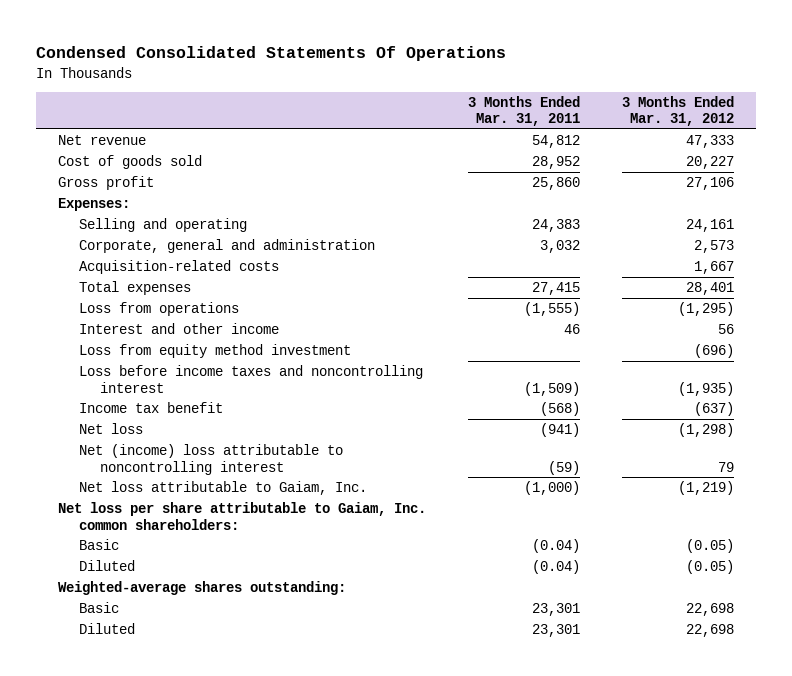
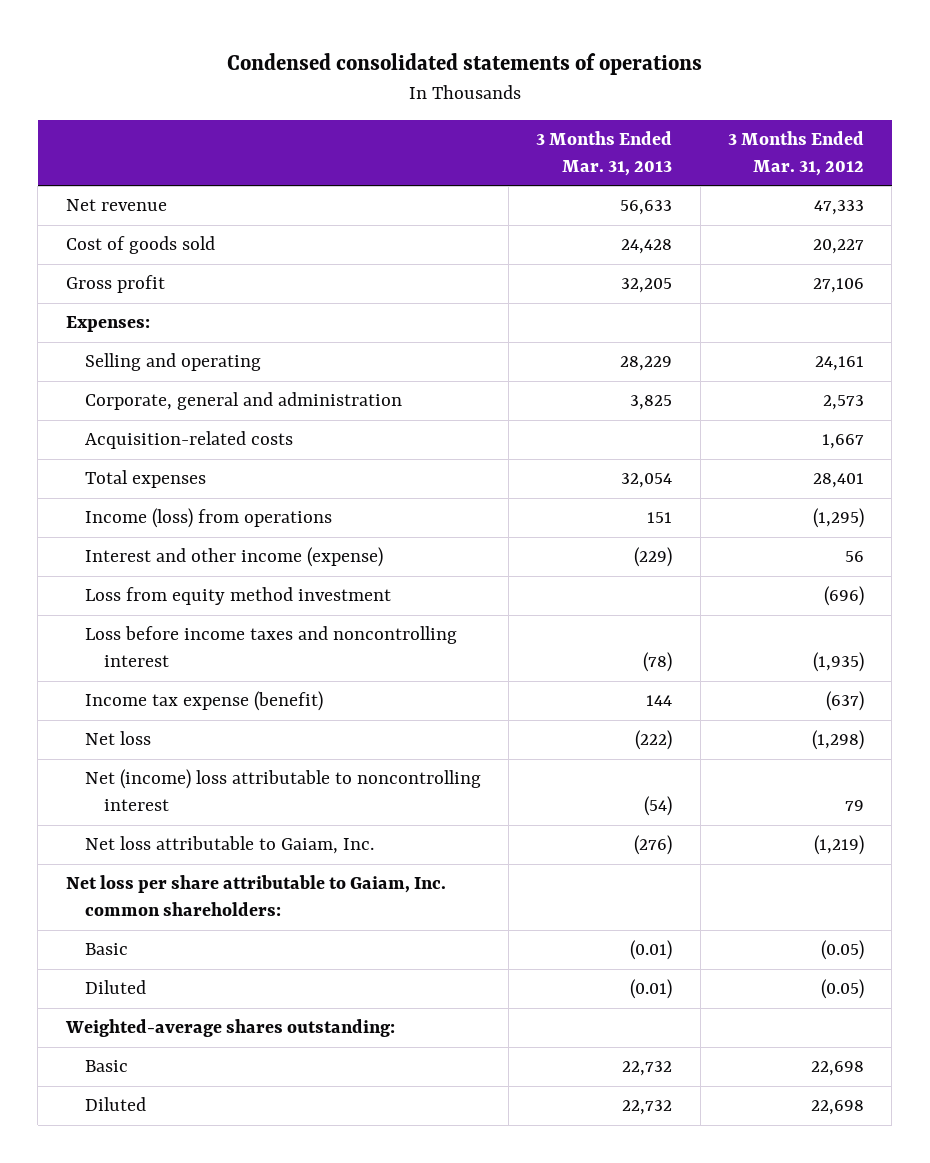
[36,46,507,62] Condensed Consolidated Statements Of Operations -> [226,53,702,76] Condensed consolidated statements of operations
[467,95,580,127] 3 Months Ended Mar. 31, 2011 -> none
none -> [536,130,673,177] 3 Months Ended Mar. 31, 2013
[78,302,239,317] Loss from operations -> [84,508,332,529] Income (loss) from operations
[78,323,279,335] Interest and other income -> [84,547,383,568] Interest and other income (expense)
[78,402,223,414] Income tax benefit -> [84,691,323,712] Income tax expense (benefit)

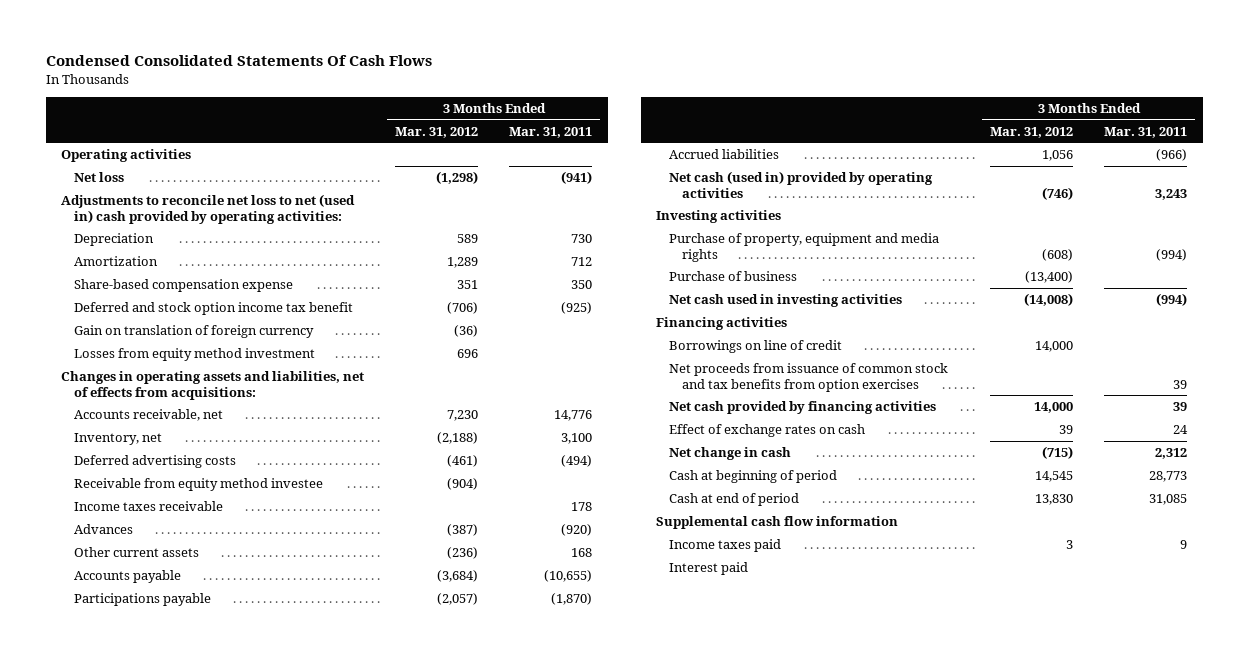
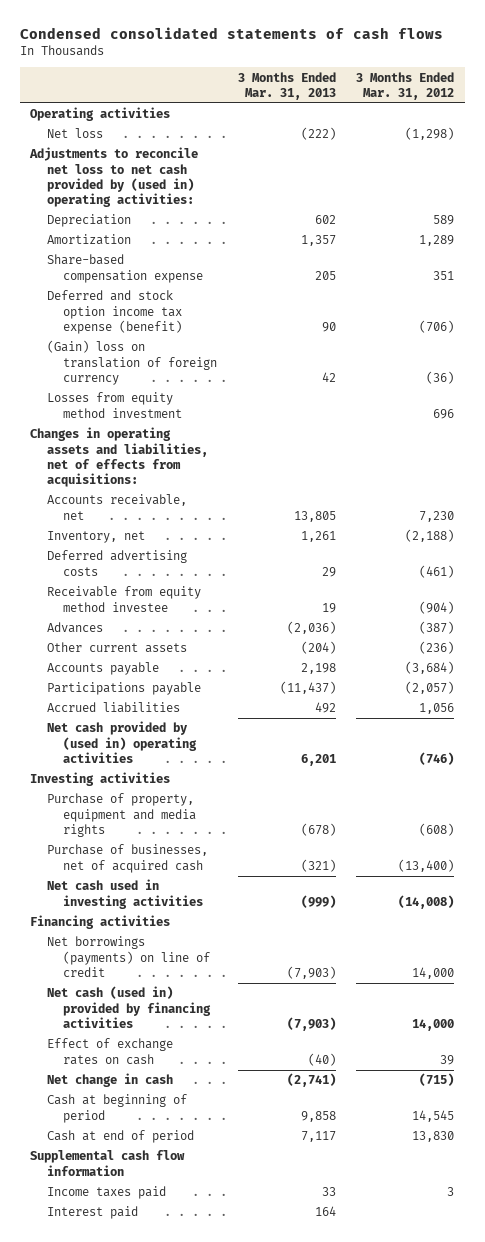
[45,55,432,67] Condensed Consolidated Statements Of Cash Flows -> [19,26,443,39] Condensed consolidated statements of cash flows
[509,126,593,138] Mar. 31, 2011 -> none
none -> [237,71,336,101] 3 Months Ended Mar. 31, 2013
[61,194,356,224] Adjustments to reconcile net loss to net (used in) cash provided by operating activities: -> [29,147,199,207] Adjustments to reconcile net loss to net cash provided by (used in) operating activities:
[74,302,354,316] Deferred and stock option income tax benefit -> [46,290,183,334] Deferred and stock option income tax expense (benefit)
[74,325,315,339] Gain on translation of foreign currency -> [46,340,218,385] (Gain) loss on translation of foreign currency
[74,501,224,512] Income taxes receivable -> none
[669,171,934,198] Net cash (used in) provided by operating activities -> [46,721,198,763] Net cash provided by (used in) operating activities
[669,271,798,282] Purchase of business -> [46,844,208,873] Purchase of businesses, net of acquired cash
[669,363,949,392] Net proceeds from issuance of common stock and tax benefits from option exercises -> none
[669,340,843,354] Borrowings on line of credit -> [46,936,211,977] Net borrowings (payments) on line of credit
[669,401,937,415] Net cash provided by financing activities -> [46,986,212,1028] Net cash (used in) provided by financing activities

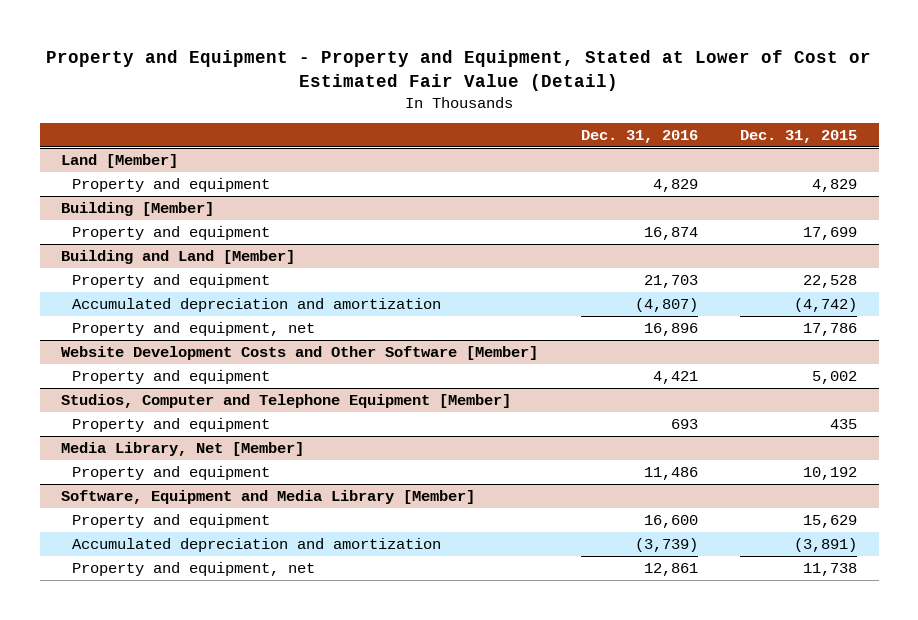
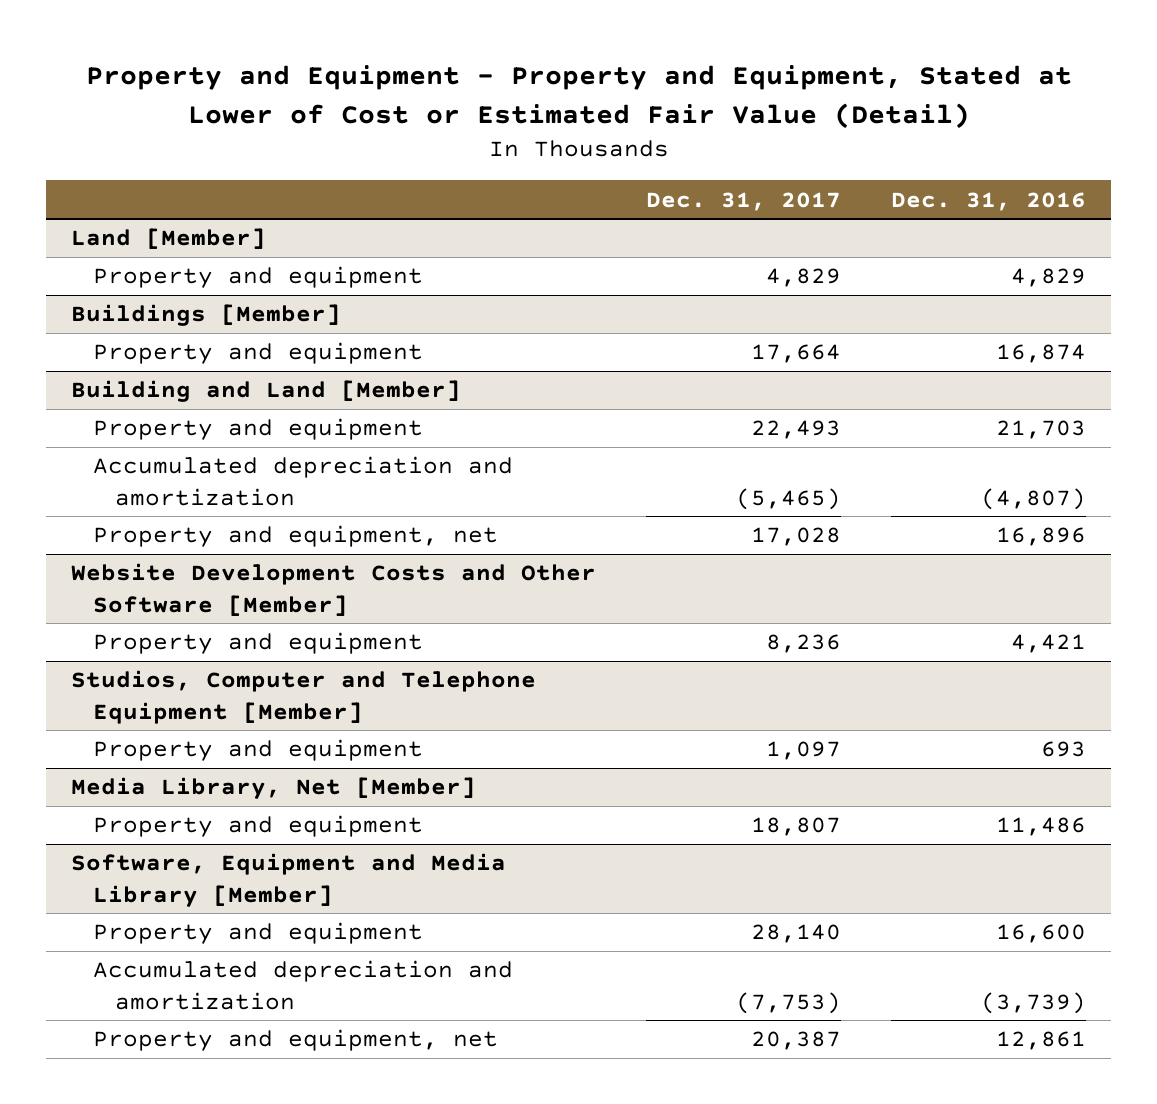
[740,130,858,144] Dec. 31, 2015 -> none
none -> [646,191,842,211] Dec. 31, 2017
[60,202,214,217] Building [Member] -> [71,304,342,327] Buildings [Member]

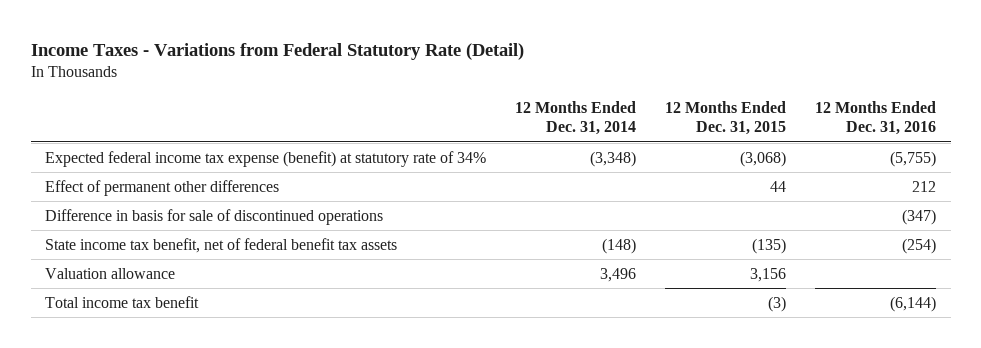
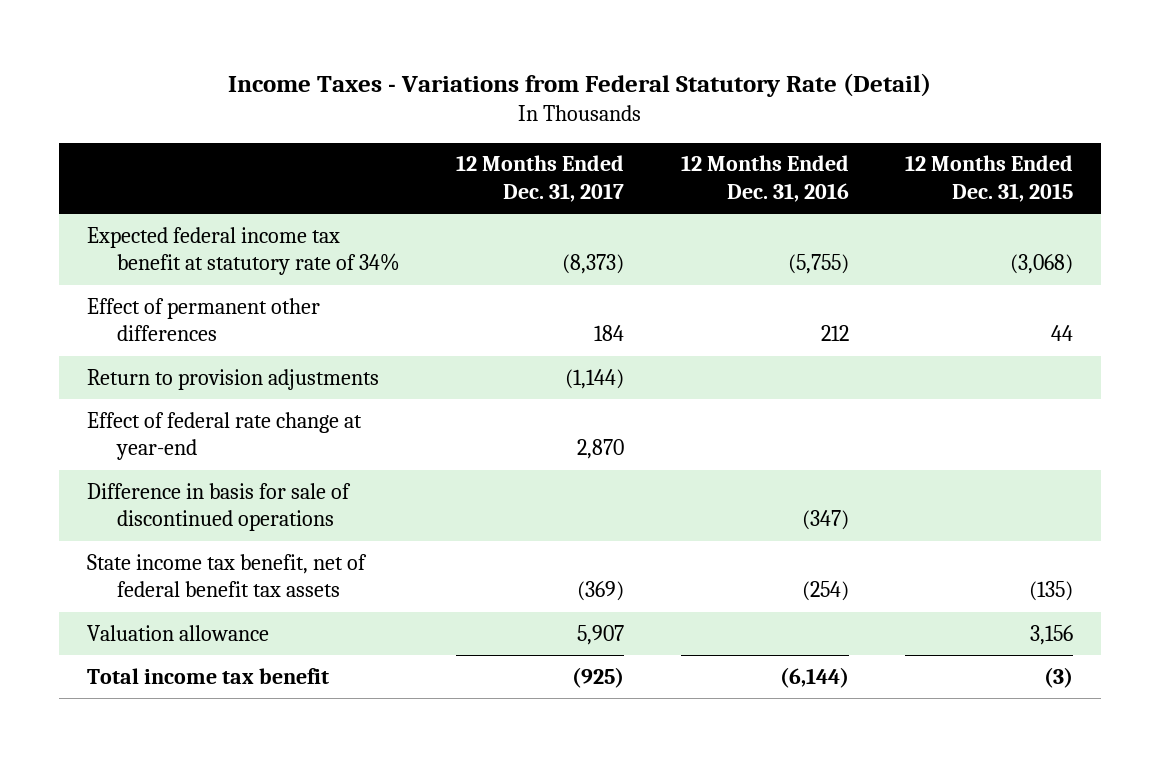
[515,101,637,136] 12 Months Ended Dec. 31, 2014 -> none
none -> [456,155,625,203] 12 Months Ended Dec. 31, 2017
[45,150,487,167] Expected federal income tax expense (benefit) at statutory rate of 34% -> [87,226,401,276] Expected federal income tax benefit at statutory rate of 34%
none -> [87,368,380,390] Return to provision adjustments
none -> [87,411,363,461] Effect of federal rate change at year-end

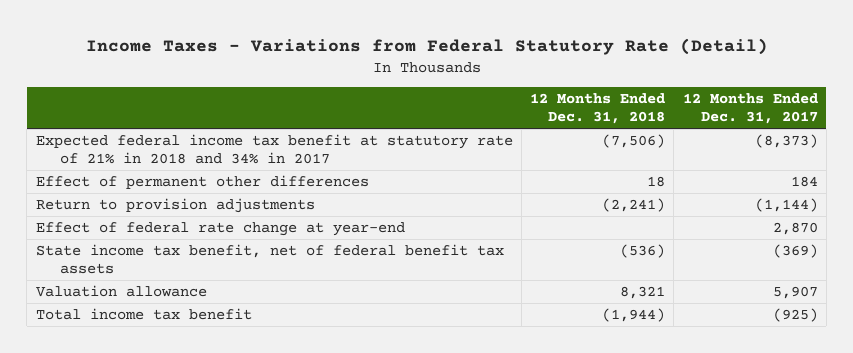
[680,155,849,203] 12 Months Ended Dec. 31, 2016 -> none
[904,155,1073,203] 12 Months Ended Dec. 31, 2015 -> none
none -> [530,93,666,125] 12 Months Ended Dec. 31, 2018
[87,226,401,276] Expected federal income tax benefit at statutory rate of 34% -> [35,134,513,165] Expected federal income tax benefit at statutory rate of 21% in 2018 and 34% in 2017
[87,482,352,532] Difference in basis for sale of discontinued operations -> none

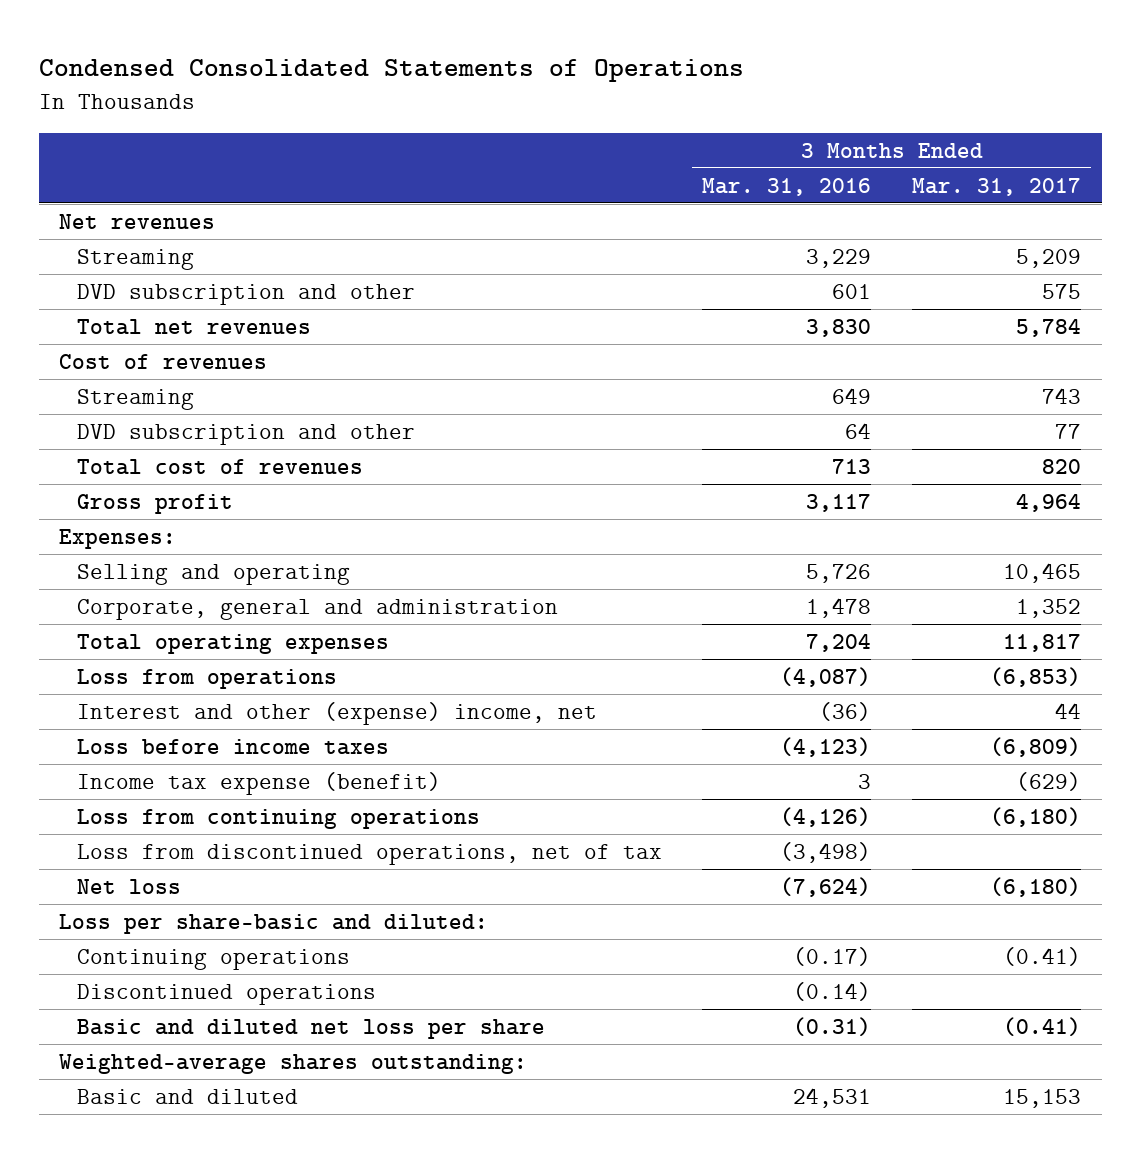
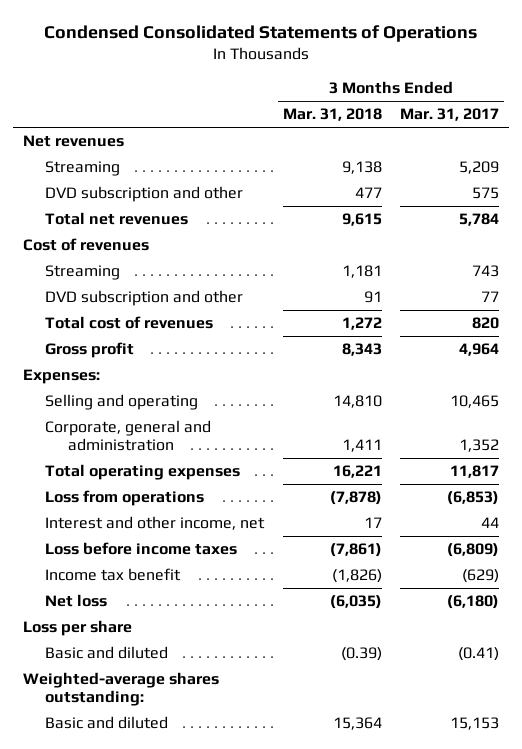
[702,177,872,196] Mar. 31, 2016 -> none
none -> [282,108,382,122] Mar. 31, 2018
[76,701,597,725] Interest and other (expense) income, net -> [45,516,266,531] Interest and other income, net
[76,808,480,829] Loss from continuing operations -> none
[76,843,662,865] Loss from discontinued operations, net of tax -> none
[76,771,441,795] Income tax expense (benefit) -> [45,568,182,582] Income tax benefit
[76,948,350,970] Continuing operations -> none
[76,983,376,1005] Discontinued operations -> none
[59,913,489,934] Loss per share-basic and diluted: -> [22,620,132,637] Loss per share
[76,1018,545,1039] Basic and diluted net loss per share -> [45,646,169,660] Basic and diluted

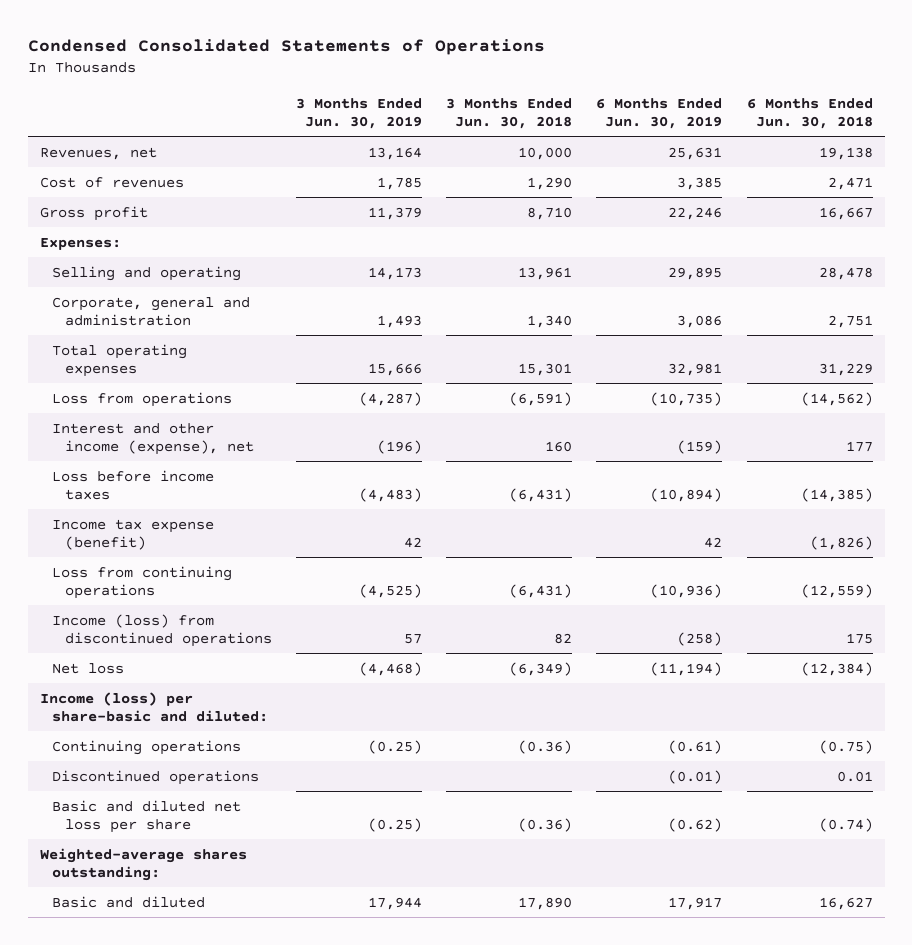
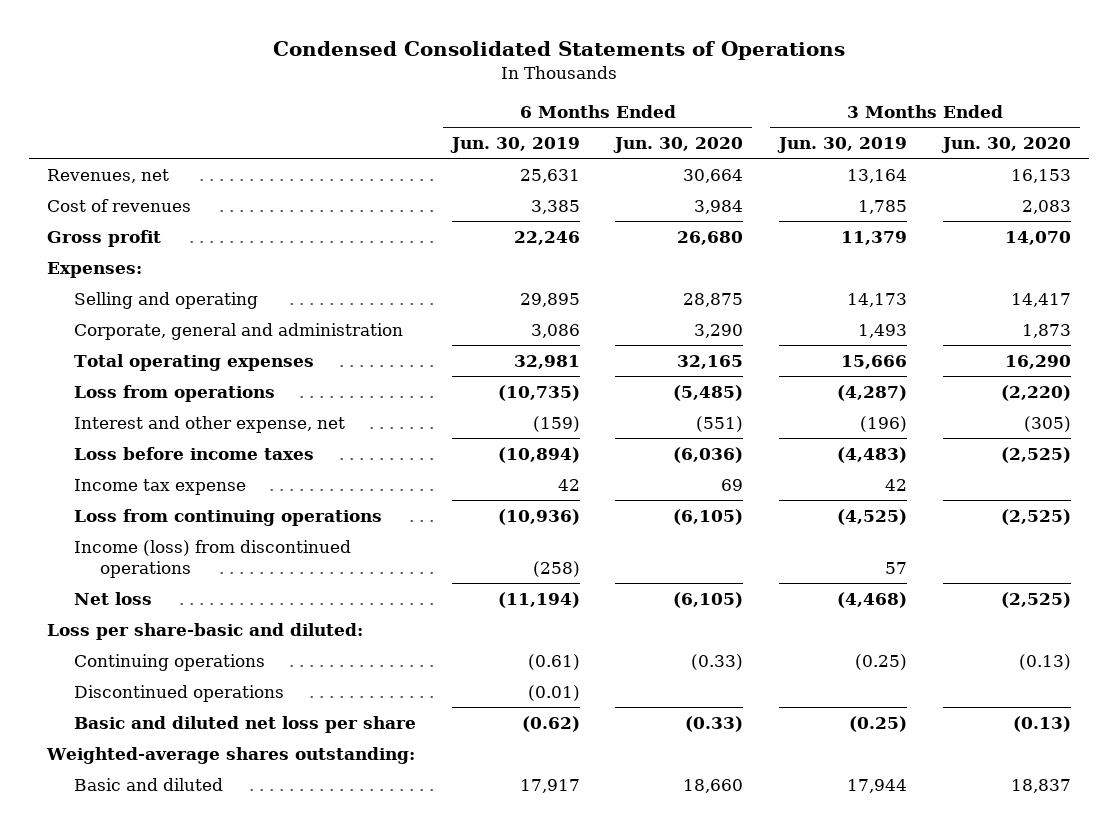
[446,97,573,129] 3 Months Ended Jun. 30, 2018 -> none
[746,97,873,129] 6 Months Ended Jun. 30, 2018 -> none
none -> [613,137,744,154] Jun. 30, 2020
none -> [941,137,1072,154] Jun. 30, 2020
[52,422,255,455] Interest and other income (expense), net -> [73,415,345,433] Interest and other expense, net
[52,518,215,550] Income tax expense (benefit) -> [73,478,246,495] Income tax expense
[39,691,269,722] Income (loss) per share-basic and diluted: -> [47,622,364,640] Loss per share-basic and diluted:

